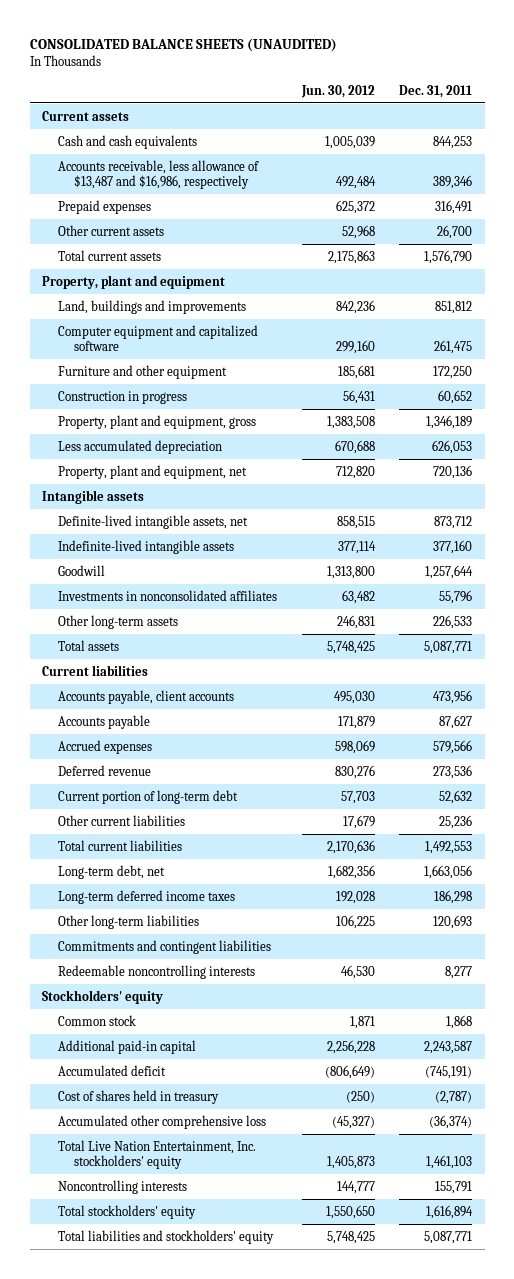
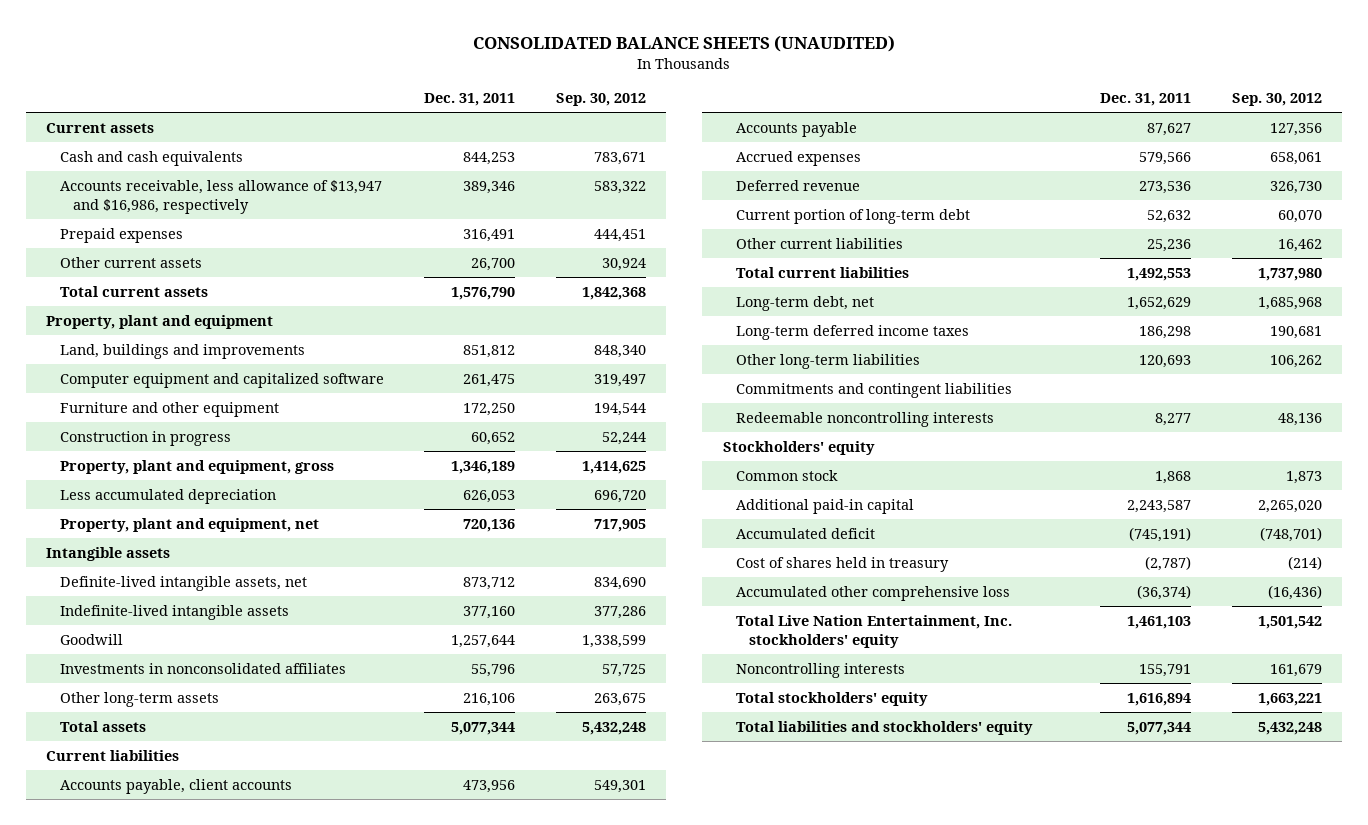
[300,84,375,98] Jun. 30, 2012 -> none
none -> [555,93,646,107] Sep. 30, 2012
[57,159,259,189] Accounts receivable, less allowance of $13,487 and $16,986, respectively -> [59,179,382,214] Accounts receivable, less allowance of $13,947 and $16,986, respectively
[433,614,473,629] 226,533 -> [463,692,516,706] 216,106
[424,640,473,654] 5,087,771 -> [451,721,516,735] 5,077,344
[424,864,473,879] 1,663,056 -> [1127,296,1192,310] 1,652,629
[424,1230,473,1244] 5,087,771 -> [1127,721,1192,735] 5,077,344

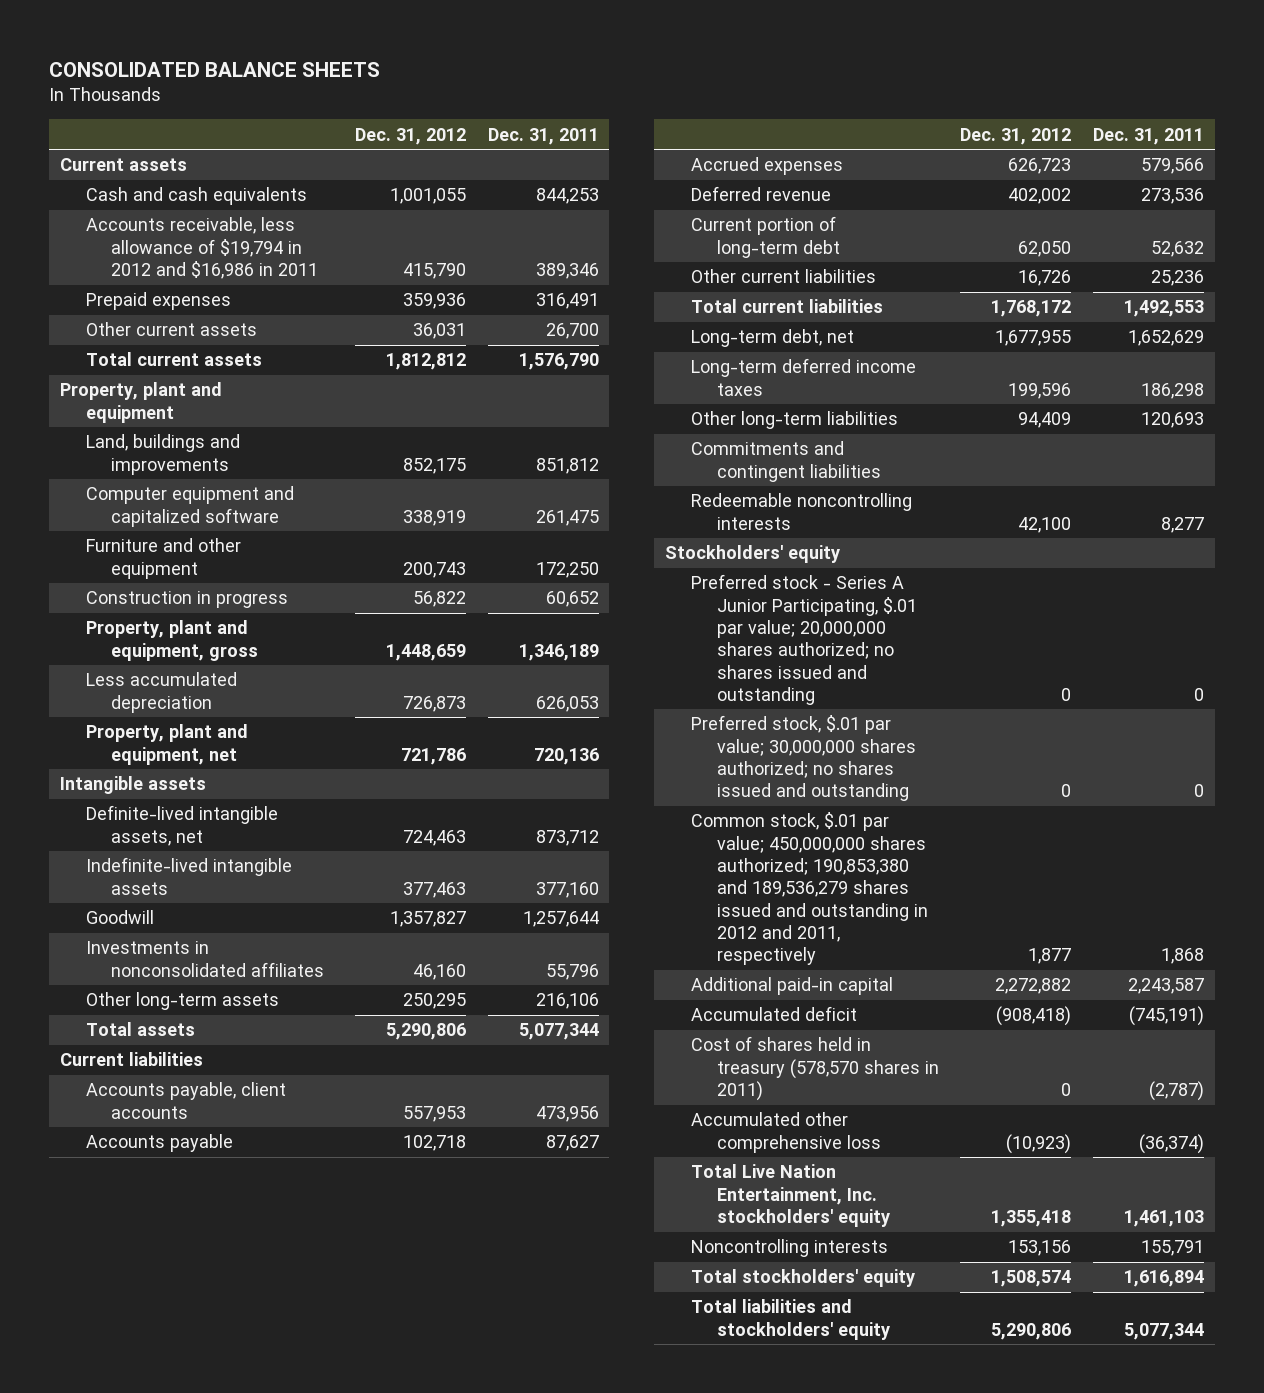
[473,34,896,52] CONSOLIDATED BALANCE SHEETS (UNAUDITED) -> [49,62,381,78] CONSOLIDATED BALANCE SHEETS
[555,93,646,107] Sep. 30, 2012 -> none
none -> [354,127,466,145] Dec. 31, 2012
[59,179,382,214] Accounts receivable, less allowance of $13,947 and $16,986, respectively -> [85,217,319,279] Accounts receivable, less allowance of $19,794 in 2012 and $16,986 in 2011
none -> [690,574,917,705] Preferred stock - Series A Junior Participating, $.01 par value; 20,000,000 shares authorized; no shares issued and outstanding
none -> [690,715,916,802] Preferred stock, $.01 par value; 30,000,000 shares authorized; no shares issued and outstanding
[735,469,838,481] Common stock -> [690,812,928,966] Common stock, $.01 par value; 450,000,000 shares authorized; 190,853,380 and 189,536,279 shares issued and outstanding in 2012 and 2011, respectively
[735,556,949,572] Cost of shares held in treasury -> [690,1036,939,1101] Cost of shares held in treasury (578,570 shares in 2011)

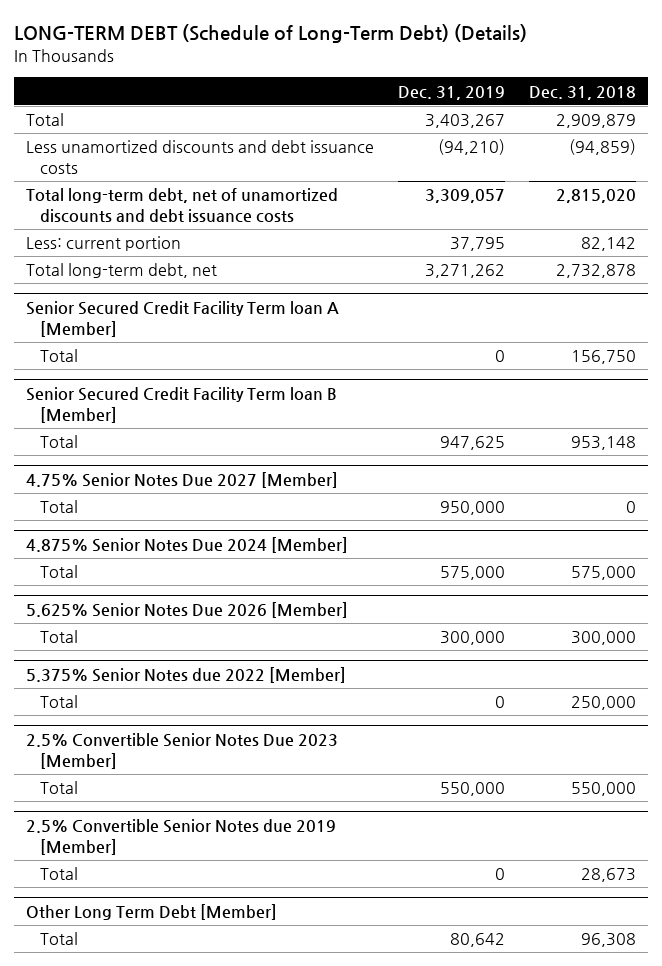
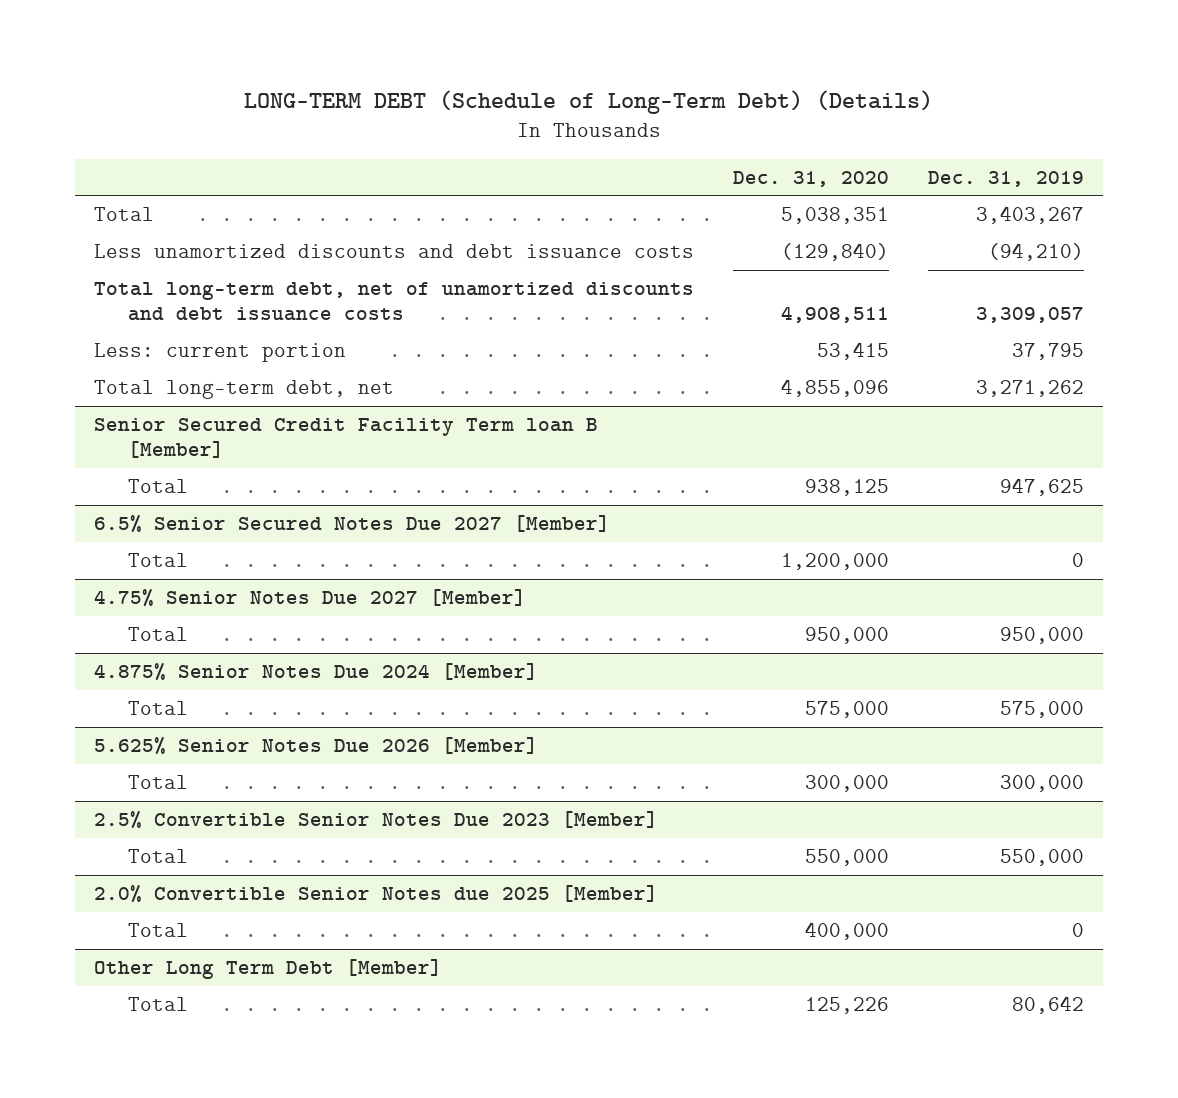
[528,85,636,100] Dec. 31, 2018 -> none
none -> [732,170,889,187] Dec. 31, 2020
[26,300,340,337] Senior Secured Credit Facility Term loan A [Member] -> none
[40,349,79,363] Total -> none
none -> [93,514,610,532] 6.5% Senior Secured Notes Due 2027 [Member]
none -> [127,552,188,567] Total
[26,666,347,683] 5.375% Senior Notes due 2022 [Member] -> none
[40,695,79,709] Total -> none
[26,818,337,855] 2.5% Convertible Senior Notes due 2019 [Member] -> [93,884,658,902] 2.0% Convertible Senior Notes due 2025 [Member]

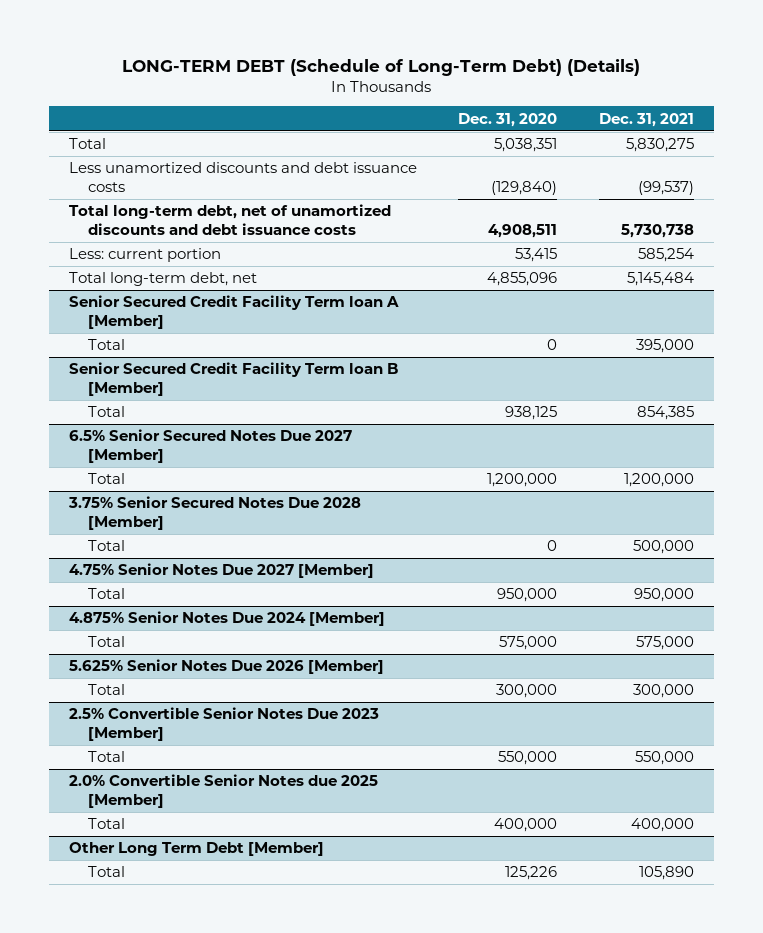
[927,170,1084,187] Dec. 31, 2019 -> none
none -> [598,112,694,127] Dec. 31, 2021
none -> [69,295,400,330] Senior Secured Credit Facility Term loan A [Member]
none -> [87,339,125,351] Total
none -> [68,496,362,531] 3.75% Senior Secured Notes Due 2028 [Member]
none -> [87,540,125,552] Total

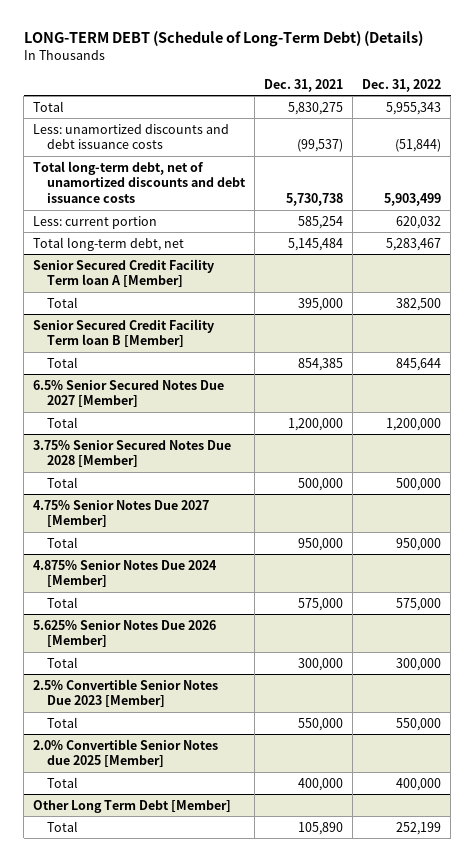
[458,112,558,127] Dec. 31, 2020 -> none
none -> [362,78,442,92] Dec. 31, 2022
[69,162,418,193] Less unamortized discounts and debt issuance costs -> [33,123,230,150] Less: unamortized discounts and debt issuance costs

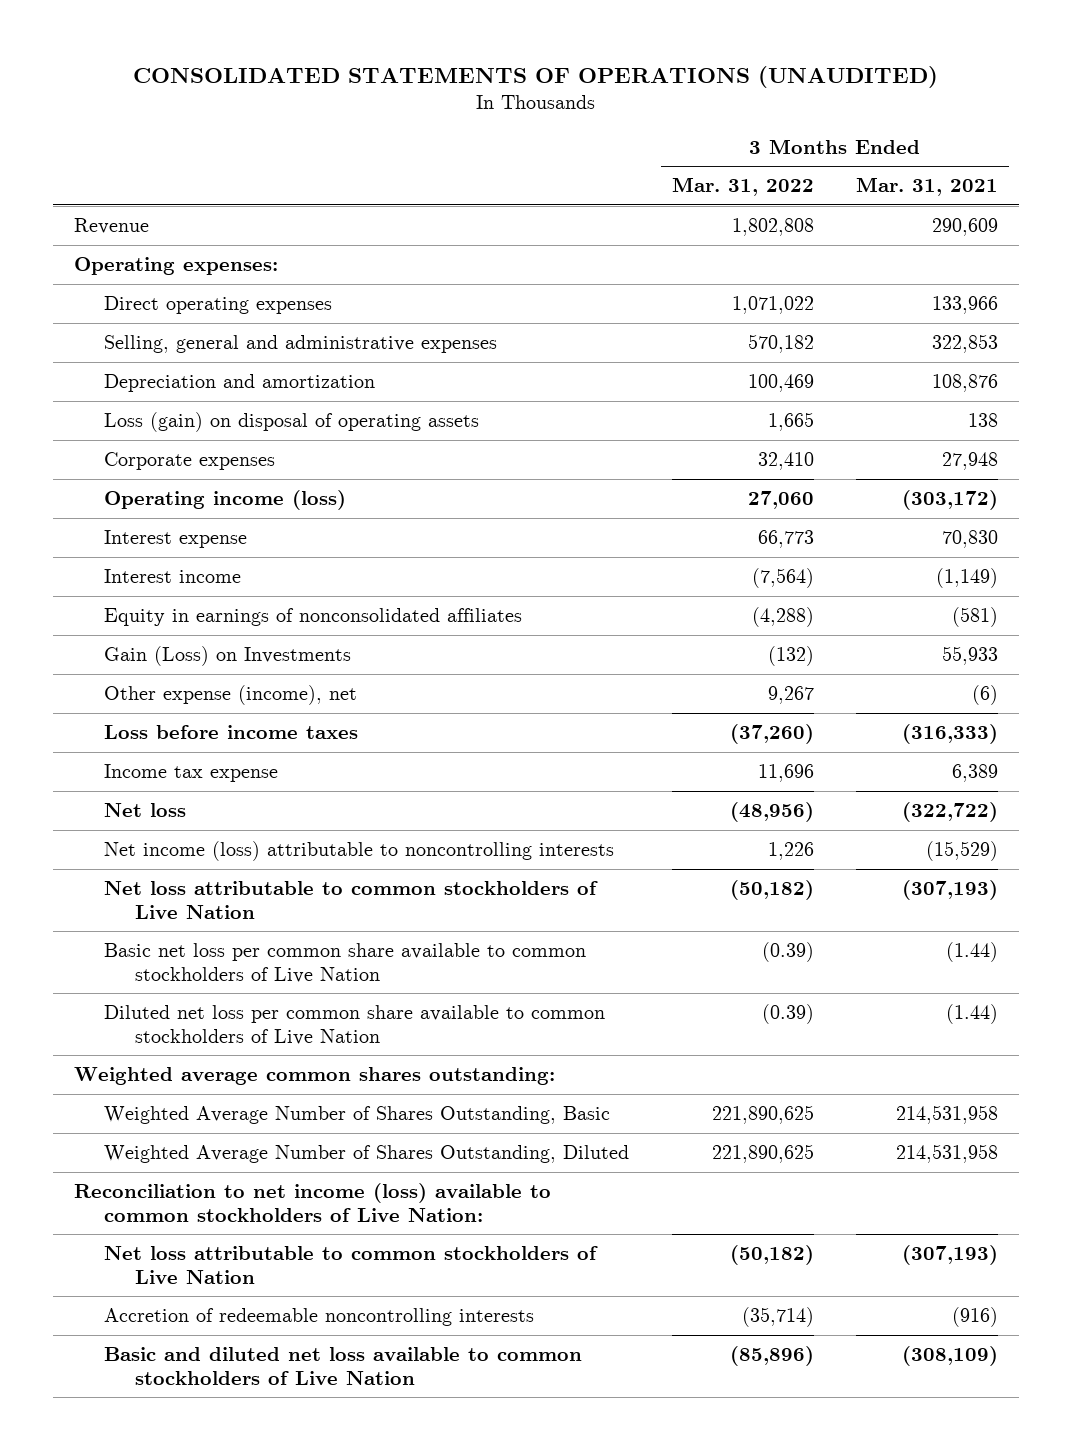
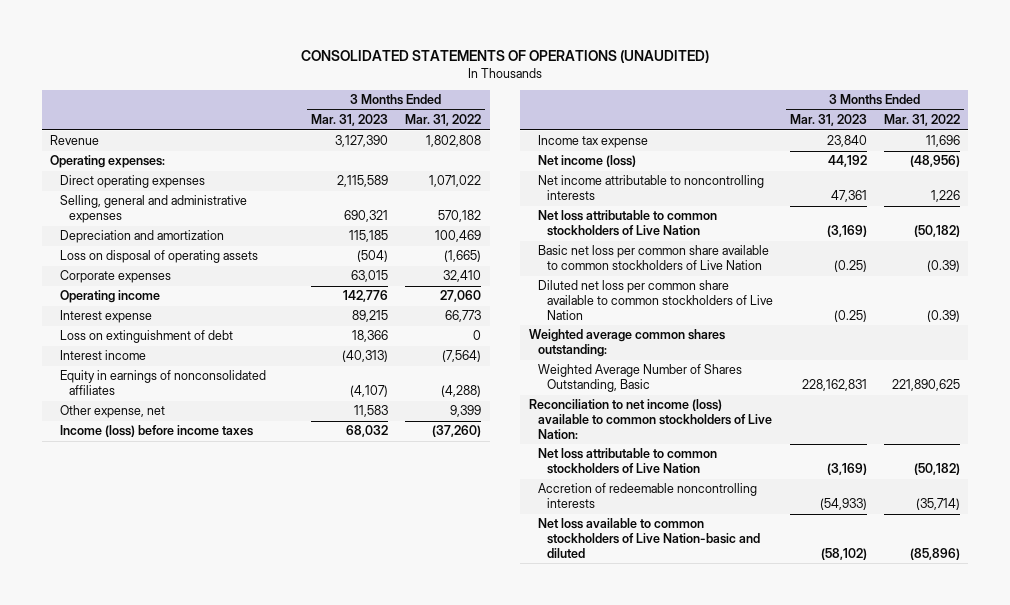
[856,177,999,197] Mar. 31, 2021 -> none
none -> [311,114,389,127] Mar. 31, 2023
[104,411,480,432] Loss (gain) on disposal of operating assets -> [59,250,258,264] Loss on disposal of operating assets
[767,411,814,431] 1,665 -> [444,250,482,263] (1,665)
[104,489,347,510] Operating income (loss) -> [59,290,160,304] Operating income
none -> [59,330,233,344] Loss on extinguishment of debt
[104,645,352,666] Gain (Loss) on Investments -> none
[104,684,358,705] Other expense (income), net -> [59,405,165,419] Other expense, net
[767,685,814,704] 9,267 -> [450,405,482,418] 9,399
[104,724,359,739] Loss before income taxes -> [59,425,253,438] Income (loss) before income taxes
[104,802,187,817] Net loss -> [537,155,636,168] Net income (loss)
[104,840,615,861] Net income (loss) attributable to noncontrolling interests -> [537,175,764,201] Net income attributable to noncontrolling interests
[104,1144,630,1163] Weighted Average Number of Shares Outstanding, Diluted -> none
[104,1346,583,1385] Basic and diluted net loss available to common stockholders of Live Nation -> [537,518,761,559] Net loss available to common stockholders of Live Nation-basic and diluted

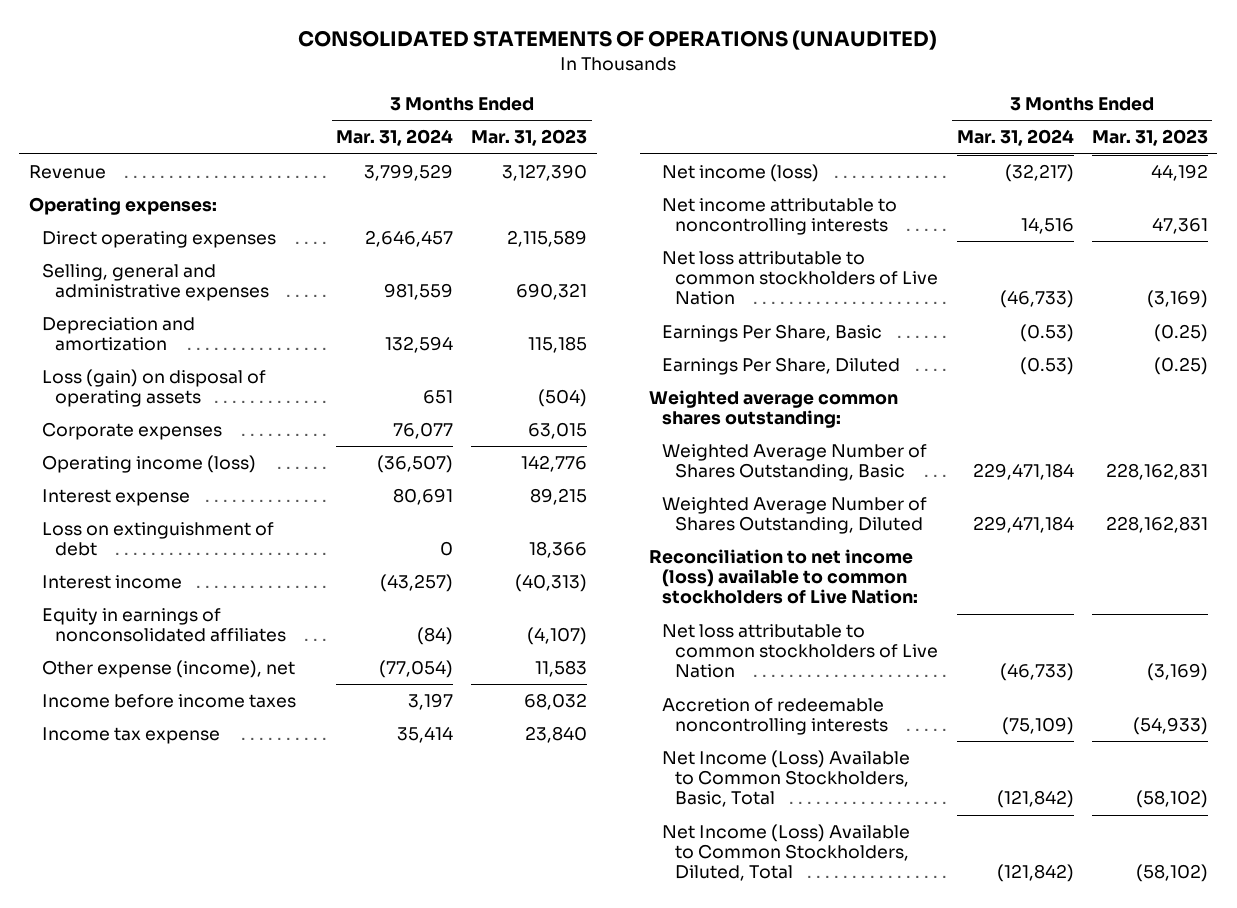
[405,114,482,127] Mar. 31, 2022 -> none
none -> [336,129,454,147] Mar. 31, 2024
[59,250,258,264] Loss on disposal of operating assets -> [41,368,266,408] Loss (gain) on disposal of operating assets
[59,290,160,304] Operating income -> [41,454,256,473] Operating income (loss)
[59,405,165,419] Other expense, net -> [41,659,295,678] Other expense (income), net
[59,425,253,438] Income (loss) before income taxes -> [41,693,296,708] Income before income taxes
[537,245,769,271] Basic net loss per common share available to common stockholders of Live Nation -> [662,323,883,342] Earnings Per Share, Basic
[537,280,774,321] Diluted net loss per common share available to common stockholders of Live Nation -> [662,356,901,375] Earnings Per Share, Diluted
none -> [662,496,928,535] Weighted Average Number of Shares Outstanding, Diluted
[537,518,761,559] Net loss available to common stockholders of Live Nation-basic and diluted -> [662,749,911,808] Net Income (Loss) Available to Common Stockholders, Basic, Total
none -> [662,823,911,882] Net Income (Loss) Available to Common Stockholders, Diluted, Total

